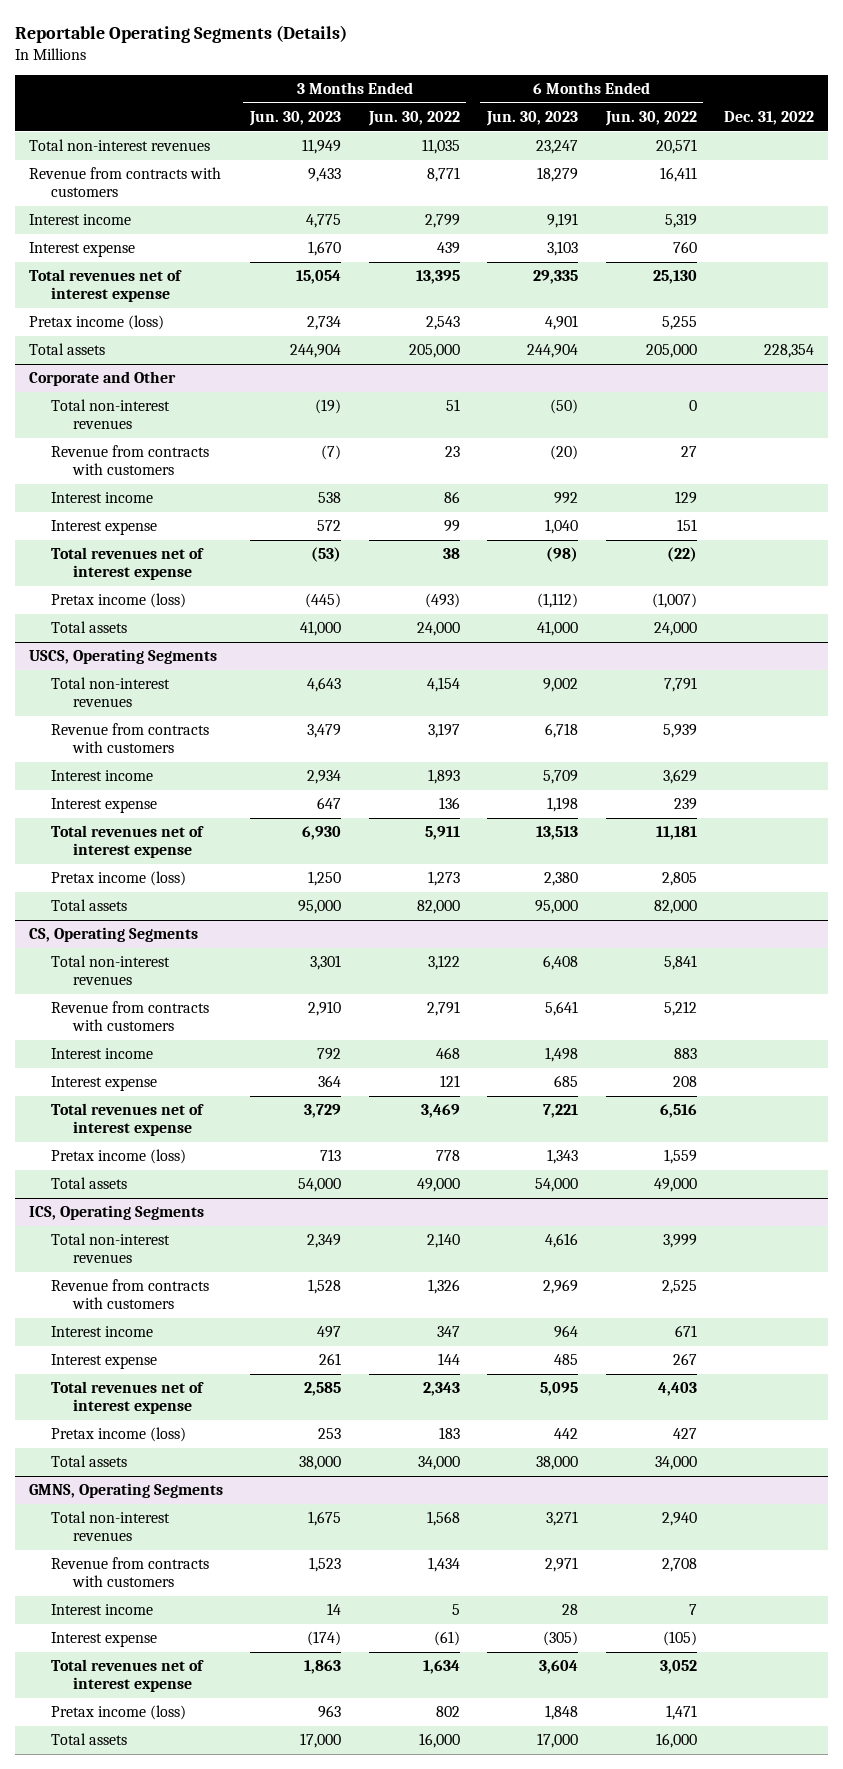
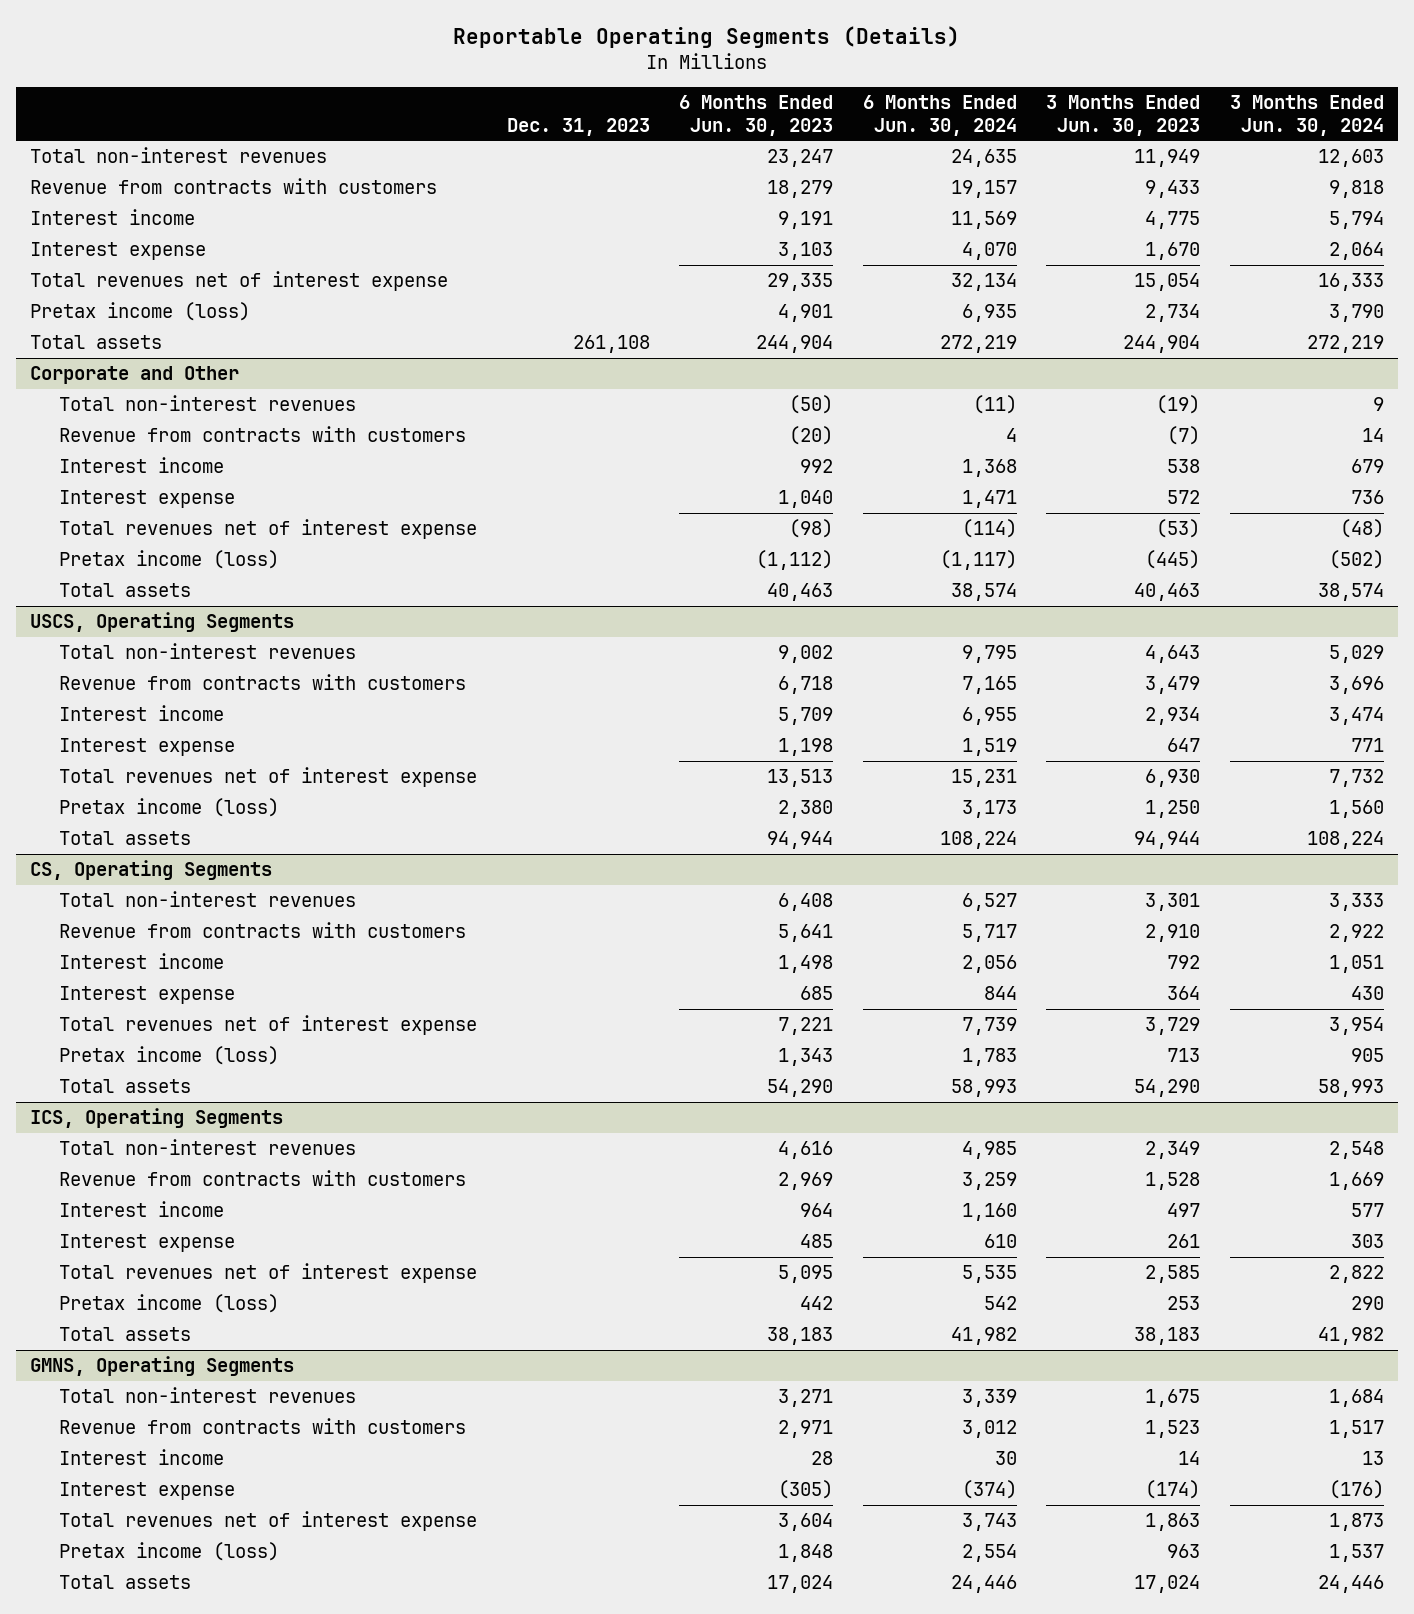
[367,111,460,127] Jun. 30, 2022 -> none
[604,111,697,127] Jun. 30, 2022 -> none
[724,111,815,126] Dec. 31, 2022 -> none
none -> [506,117,650,136] Dec. 31, 2023
none -> [862,95,1017,136] 6 Months Ended Jun. 30, 2024
none -> [1229,95,1384,136] 3 Months Ended Jun. 30, 2024
[300,621,342,637] 41,000 -> [1134,583,1201,602] 40,463
[537,621,579,637] 41,000 -> [767,583,834,602] 40,463
[298,900,342,915] 95,000 -> [1134,831,1201,850] 94,944
[535,900,579,915] 95,000 -> [767,831,834,850] 94,944
[298,1178,342,1193] 54,000 -> [1134,1079,1201,1098] 54,290
[535,1178,579,1193] 54,000 -> [767,1079,834,1098] 54,290
[299,1456,342,1471] 38,000 -> [1134,1327,1201,1346] 38,183
[536,1456,579,1471] 38,000 -> [767,1327,834,1346] 38,183
[300,1733,342,1749] 17,000 -> [1134,1575,1201,1594] 17,024
[537,1733,579,1749] 17,000 -> [767,1575,834,1594] 17,024

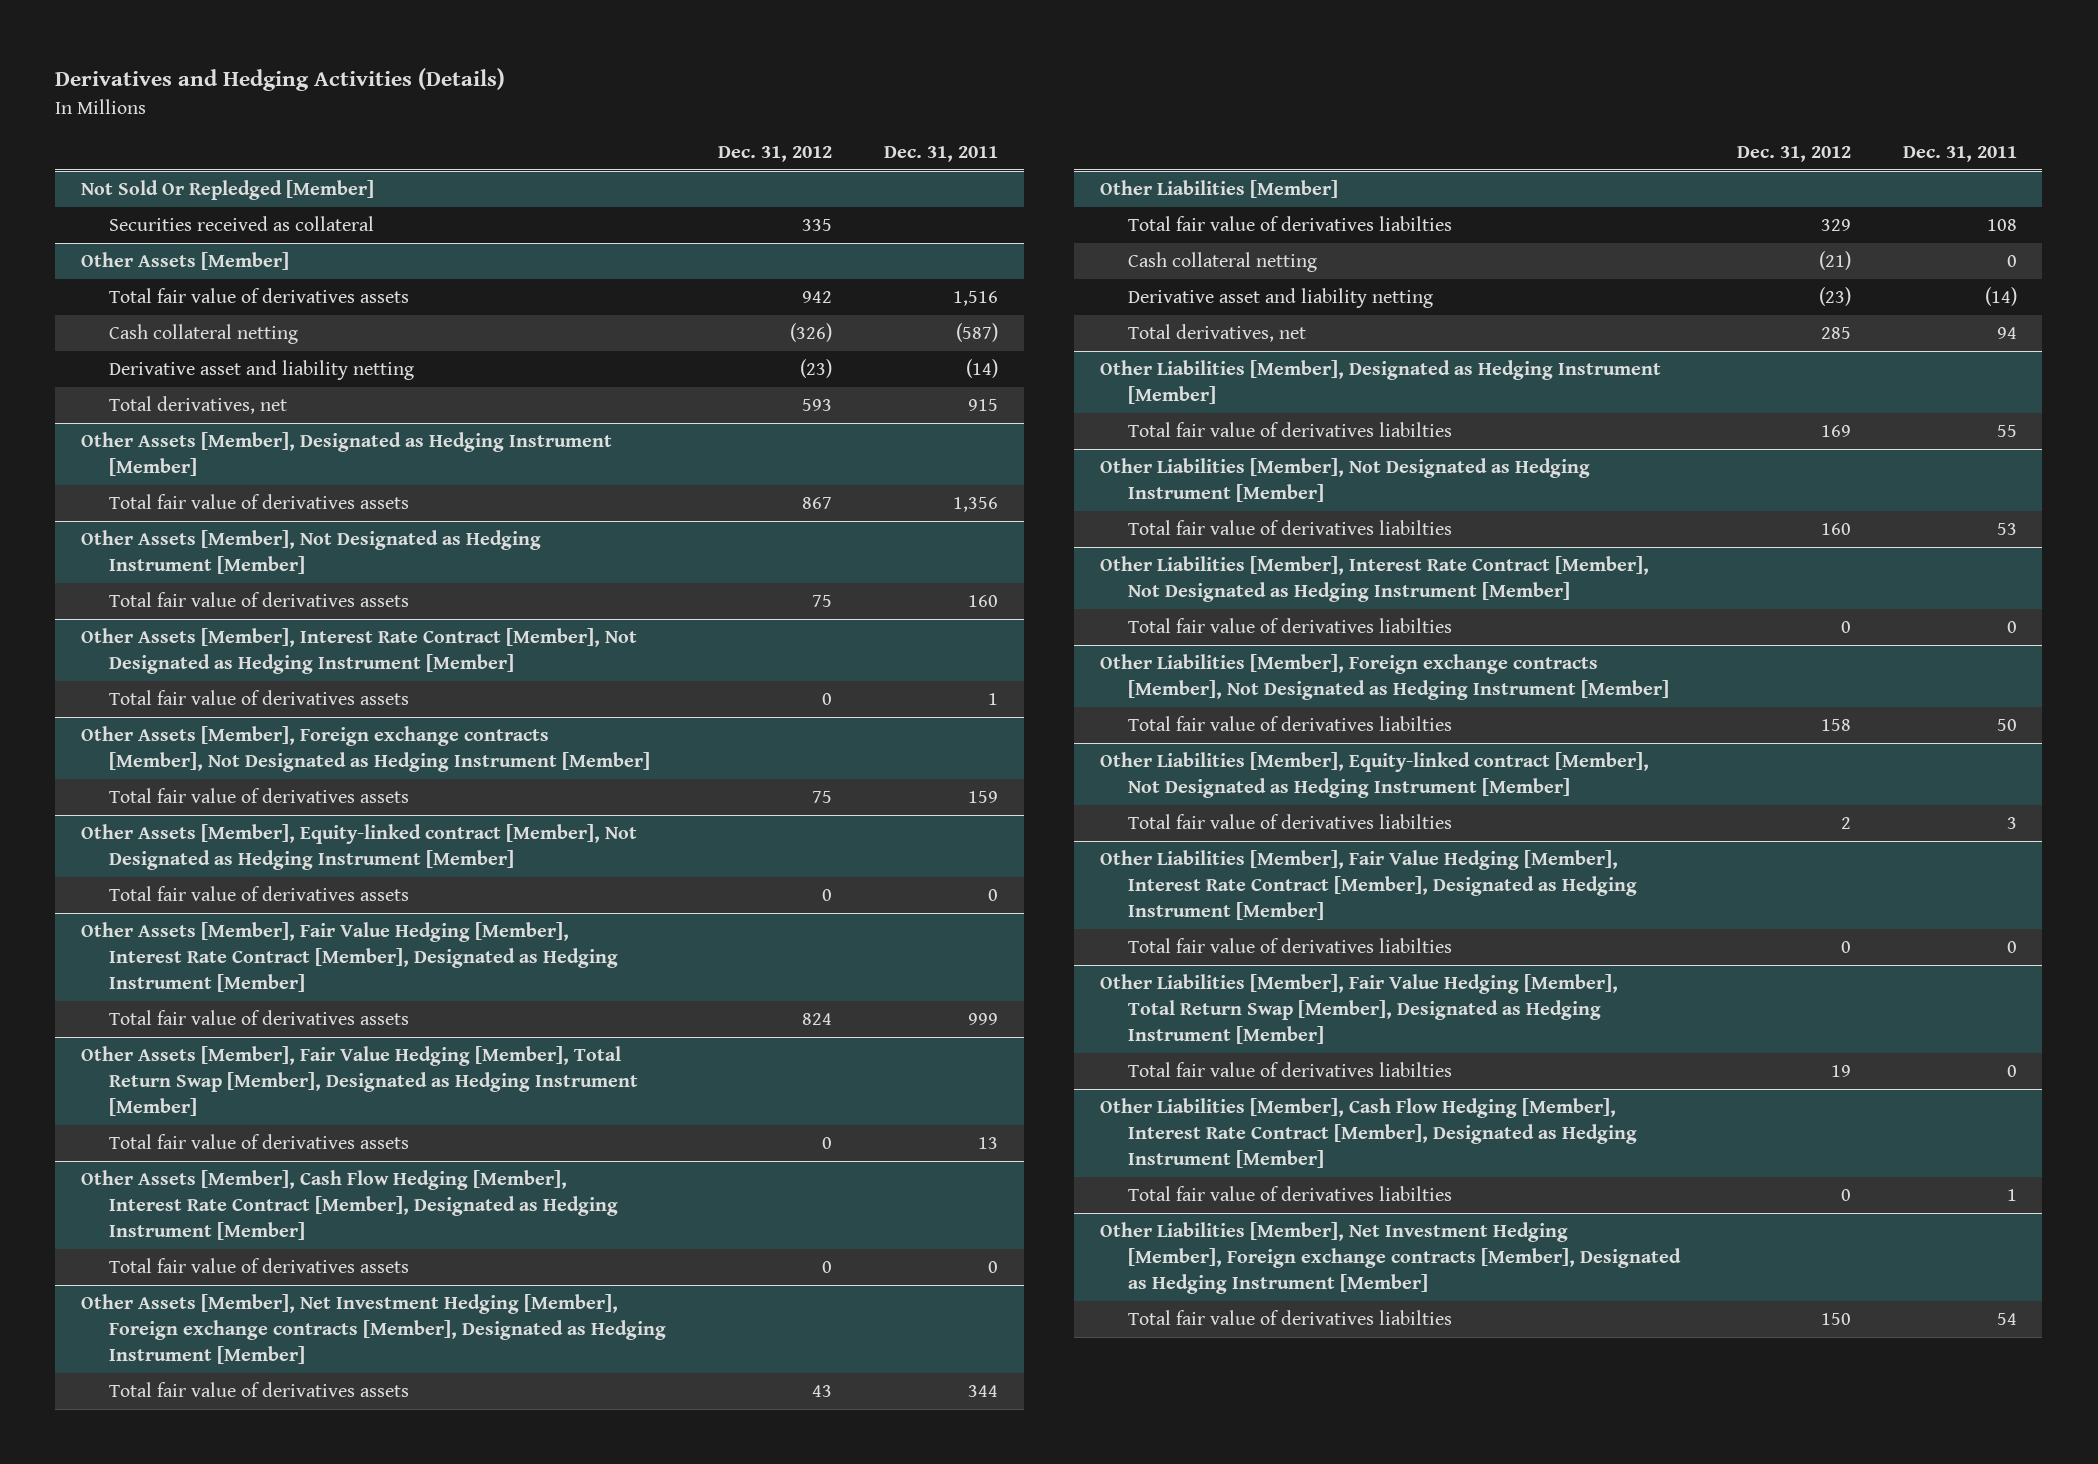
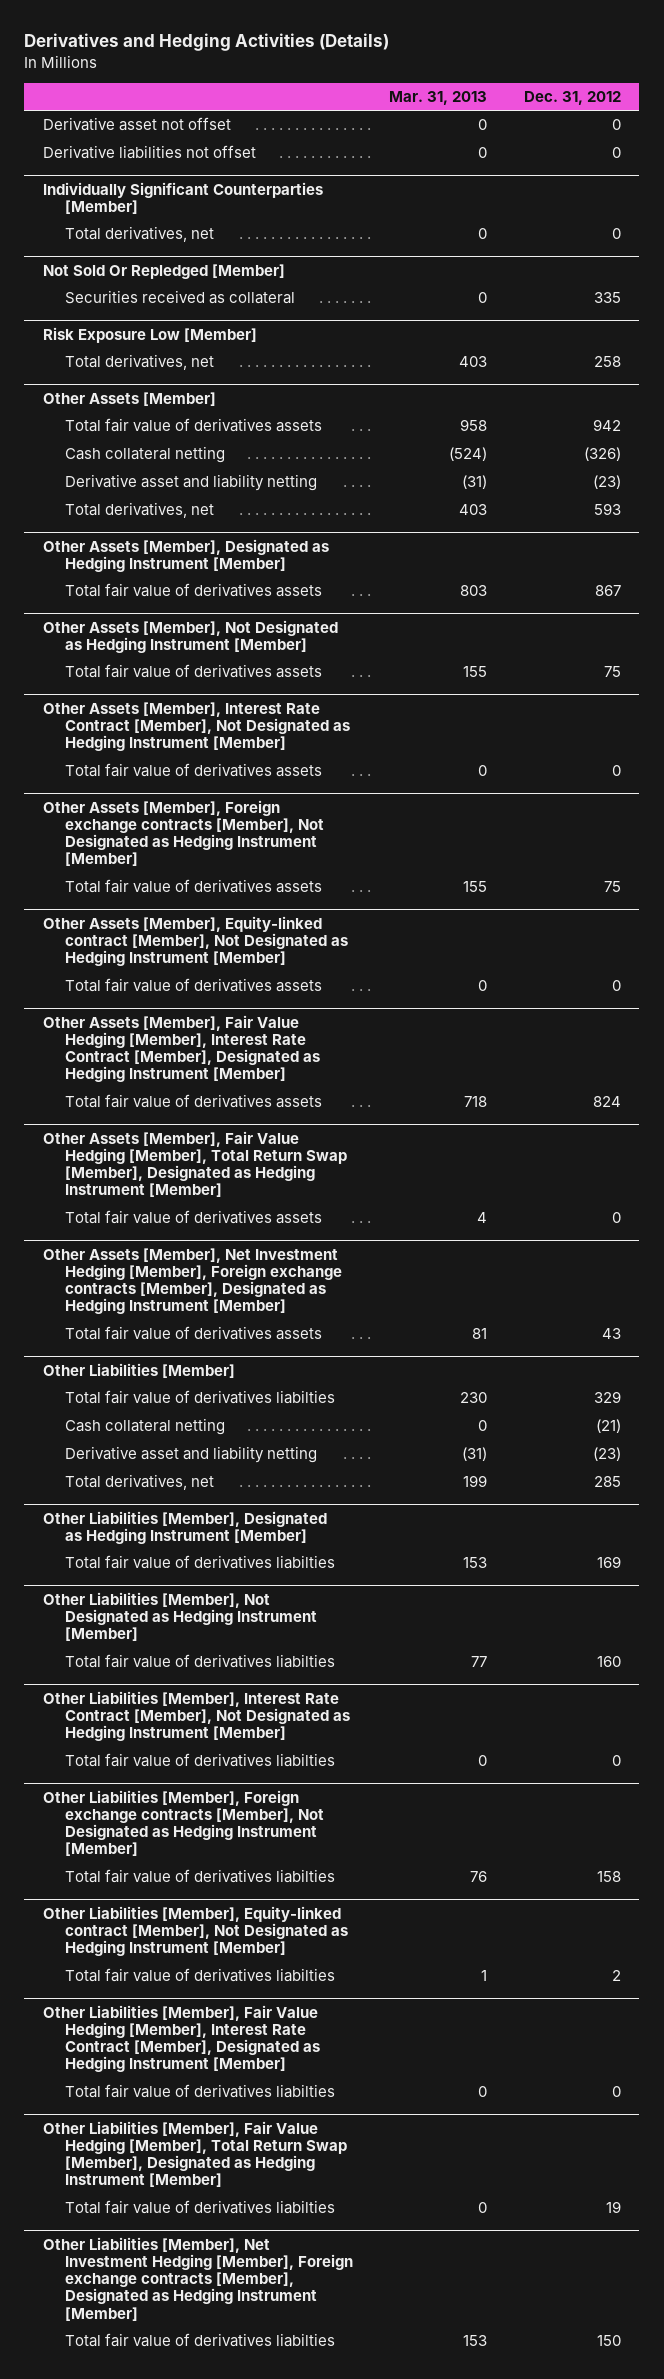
[883,145,998,162] Dec. 31, 2011 -> none
none -> [389,90,488,105] Mar. 31, 2013
none -> [42,117,231,132] Derivative asset not offset
none -> [42,145,256,160] Derivative liabilities not offset
none -> [42,181,323,215] Individually Significant Counterparties [Member]
none -> [64,226,214,243] Total derivatives, net
none -> [42,326,257,343] Risk Exposure Low [Member]
none -> [64,354,214,371] Total derivatives, net
[80,1170,618,1240] Other Assets [Member], Cash Flow Hedging [Member], Interest Rate Contract [Member], Designated as Hedging Instrument [Member] -> none
[108,1258,409,1274] Total fair value of derivatives assets -> none
[1099,1098,1637,1168] Other Liabilities [Member], Cash Flow Hedging [Member], Interest Rate Contract [Member], Designated as Hedging Instrument [Member] -> none
[1127,1186,1452,1202] Total fair value of derivatives liabilties -> none

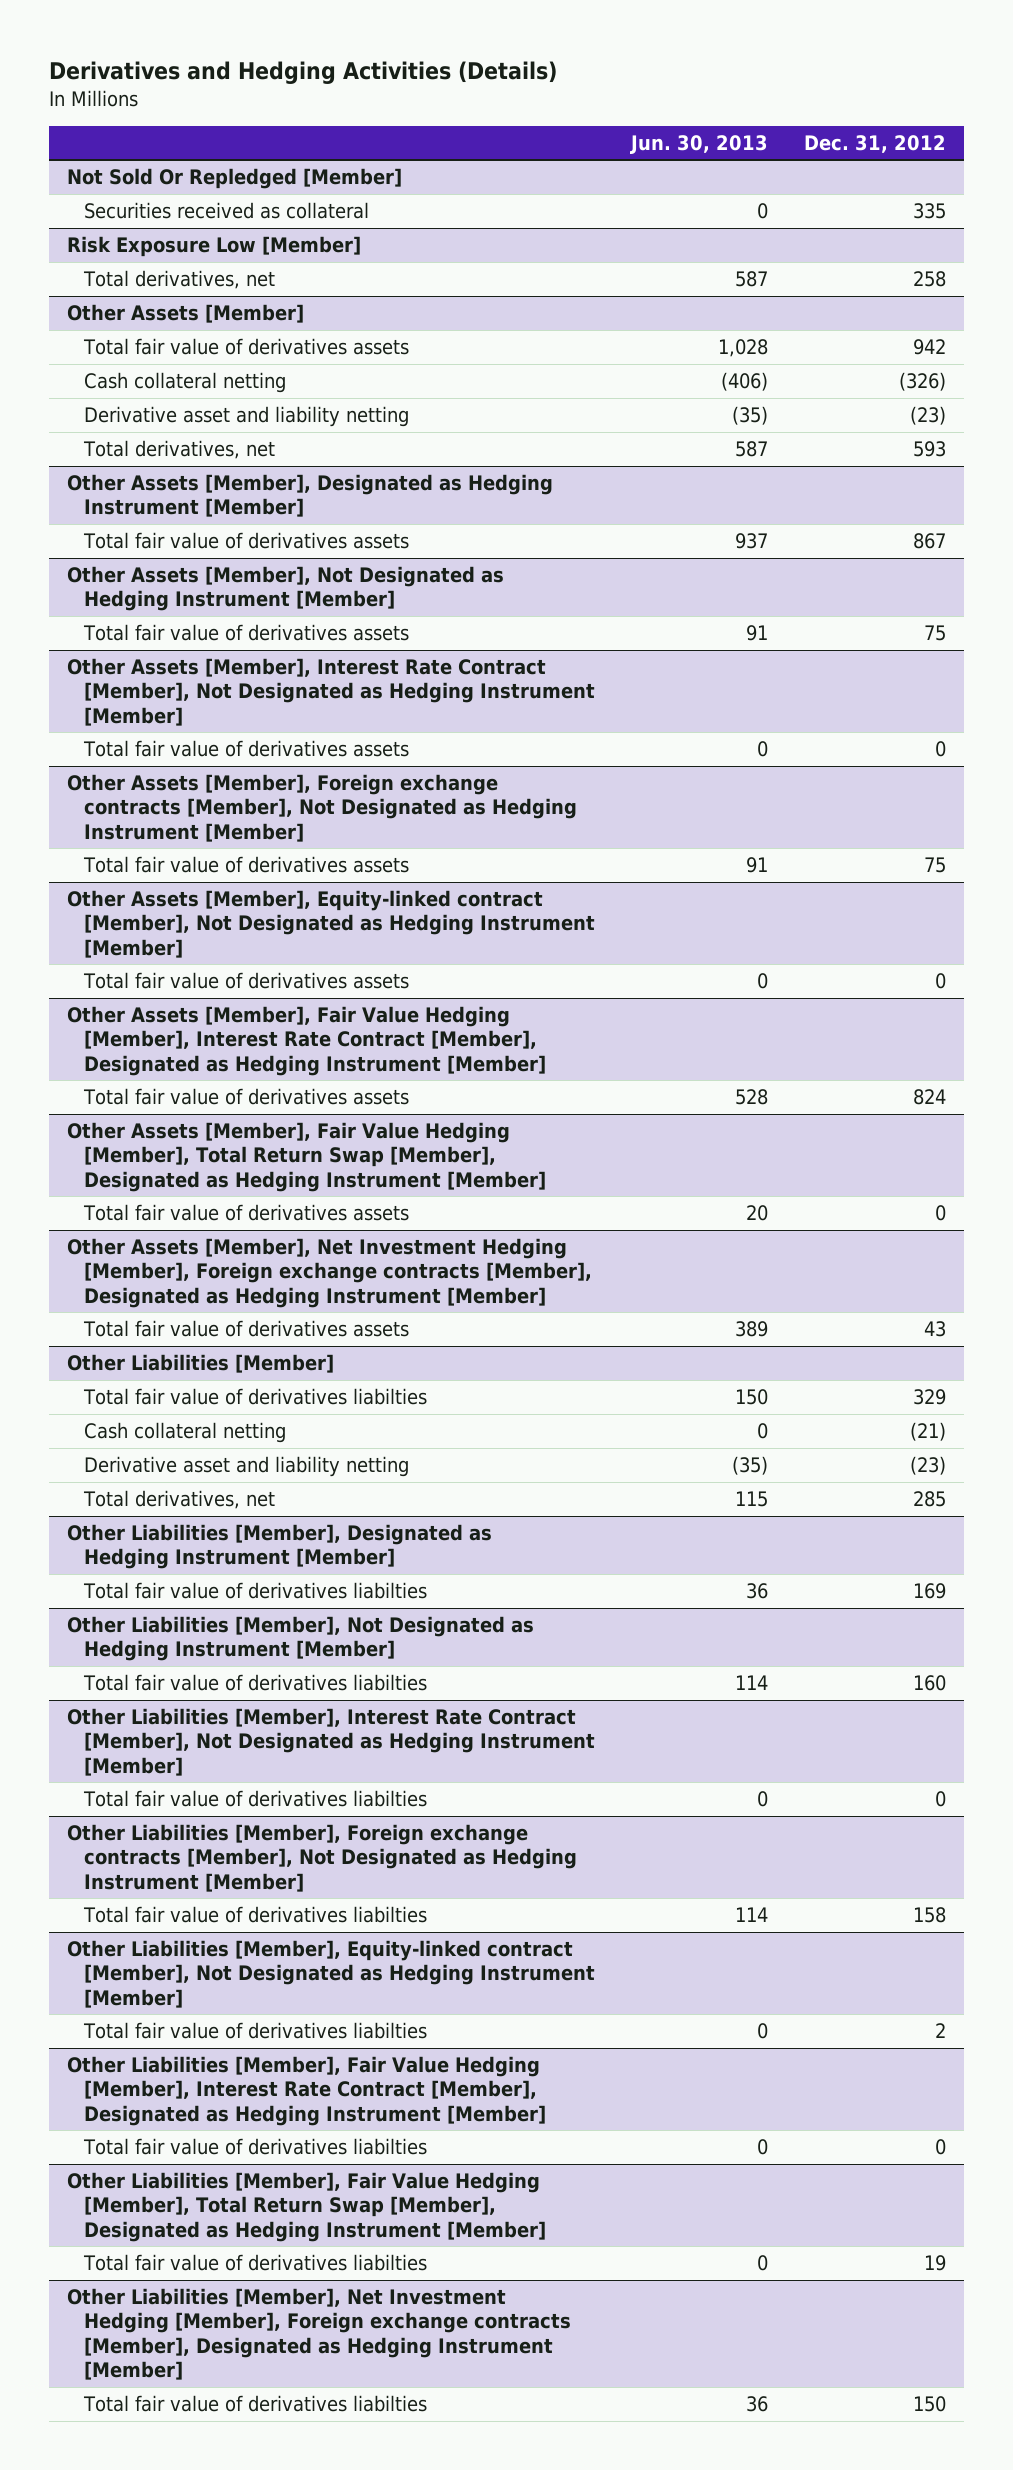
[389,90,488,105] Mar. 31, 2013 -> none
none -> [630,134,769,154] Jun. 30, 2013
[42,117,231,132] Derivative asset not offset -> none
[42,145,256,160] Derivative liabilities not offset -> none
[42,181,323,215] Individually Significant Counterparties [Member] -> none
[64,226,214,243] Total derivatives, net -> none

